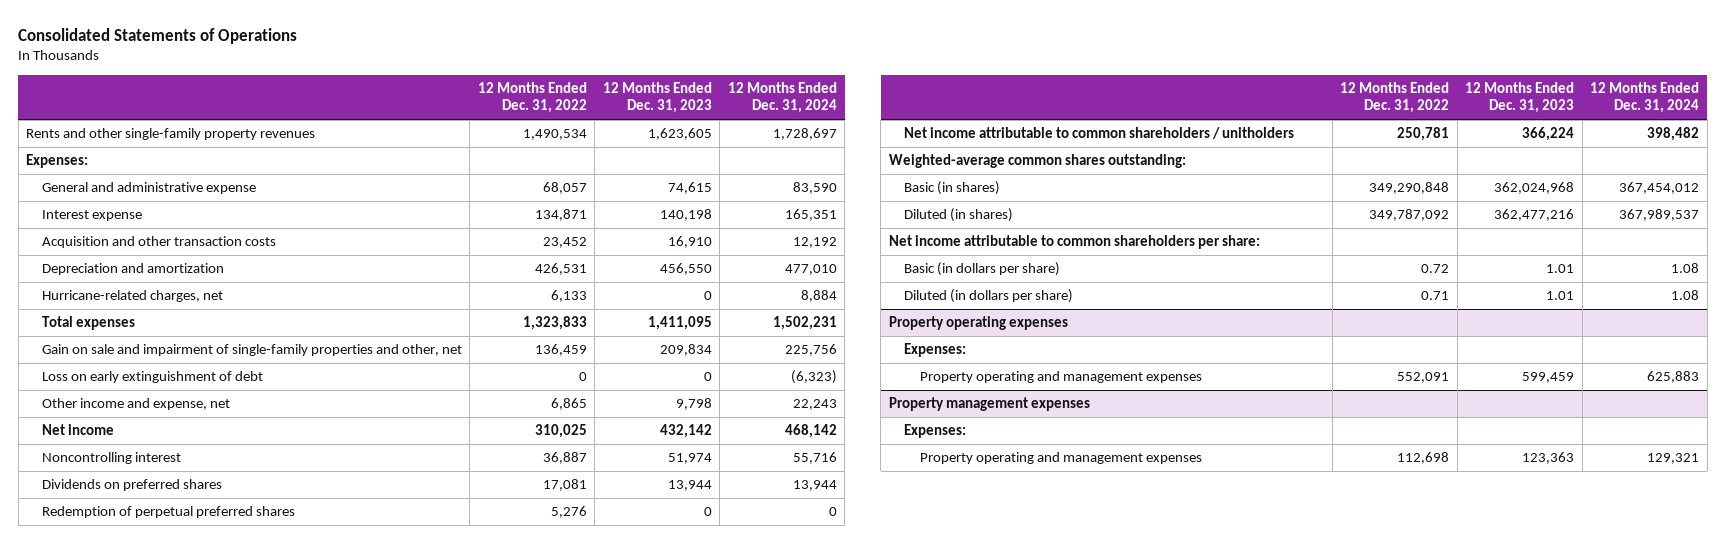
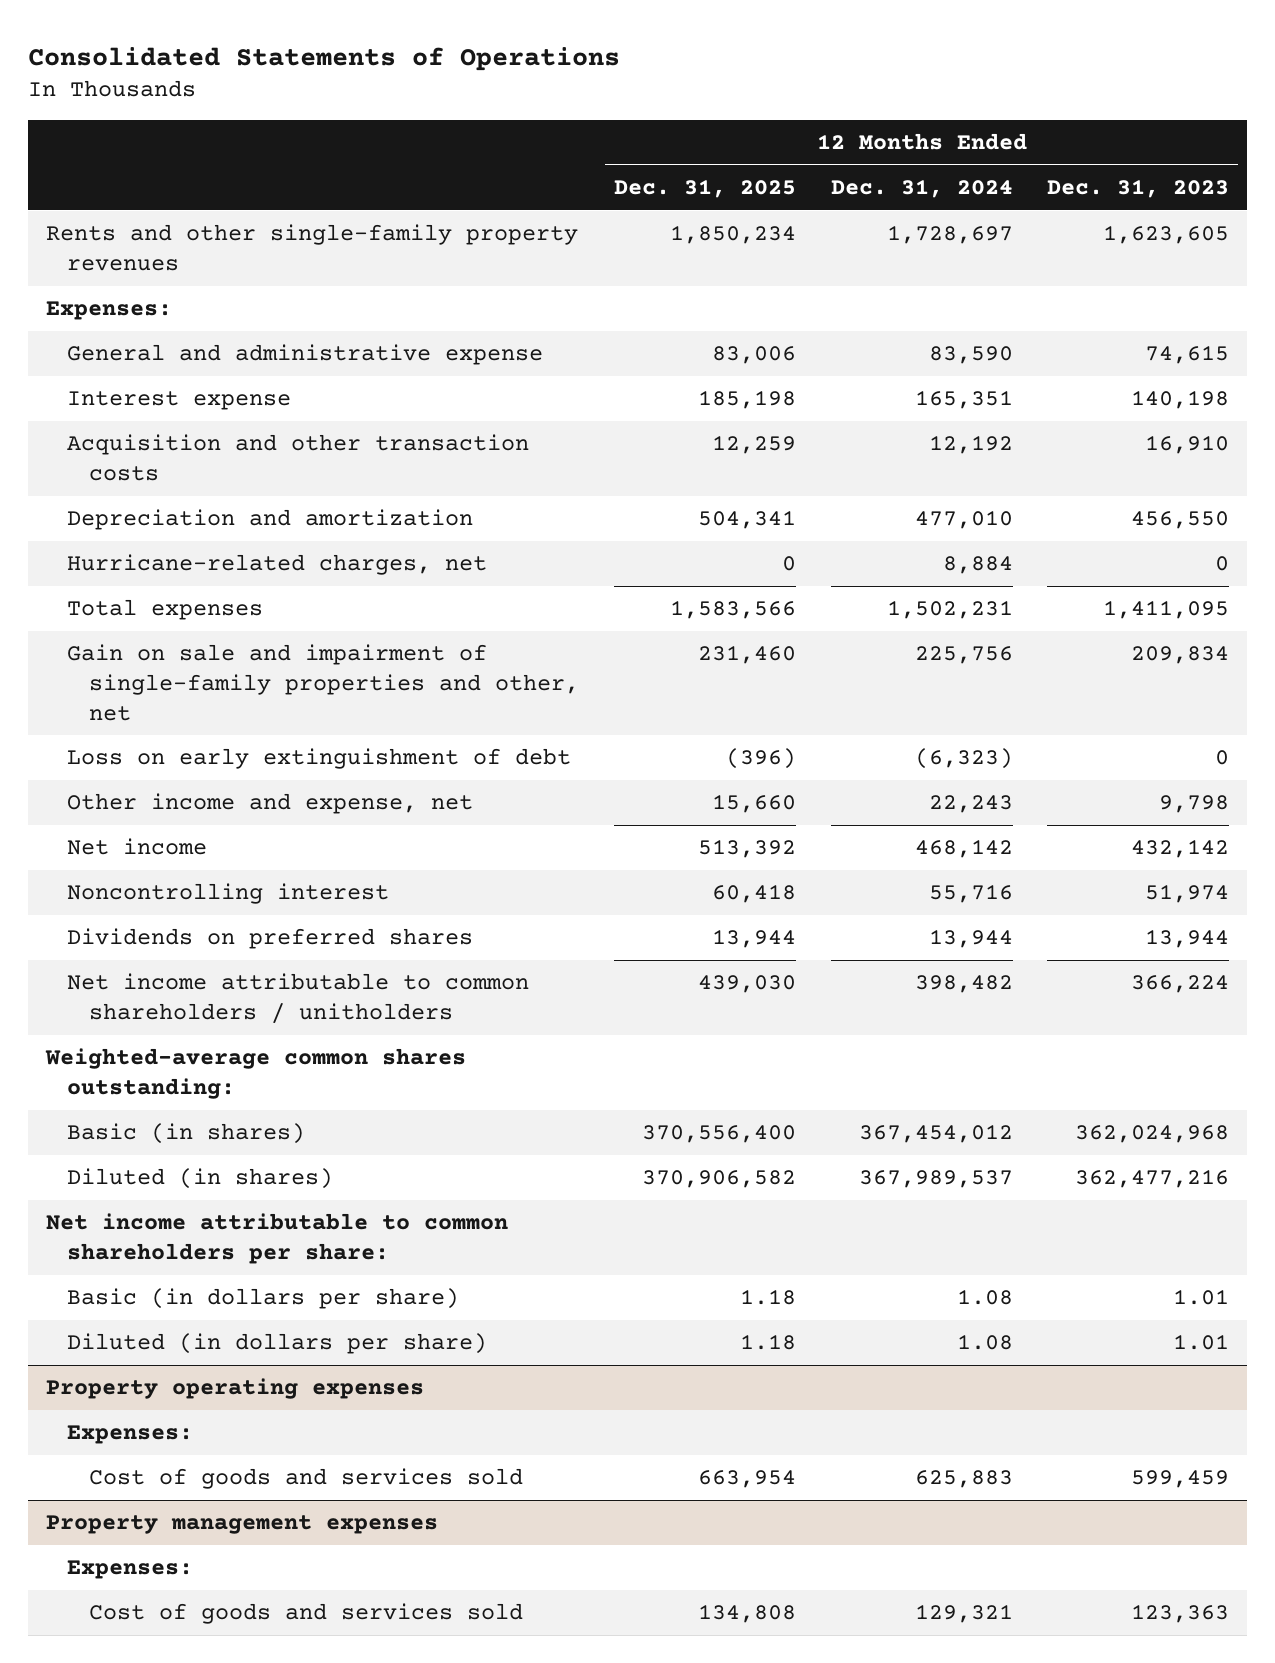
[477,82,587,114] 12 Months Ended Dec. 31, 2022 -> none
none -> [613,178,796,198] Dec. 31, 2025
[41,506,295,519] Redemption of perpetual preferred shares -> none
[919,371,1202,384] Property operating and management expenses -> [89,1468,524,1490] Cost of goods and services sold
[919,452,1202,465] Property operating and management expenses -> [89,1603,524,1625] Cost of goods and services sold

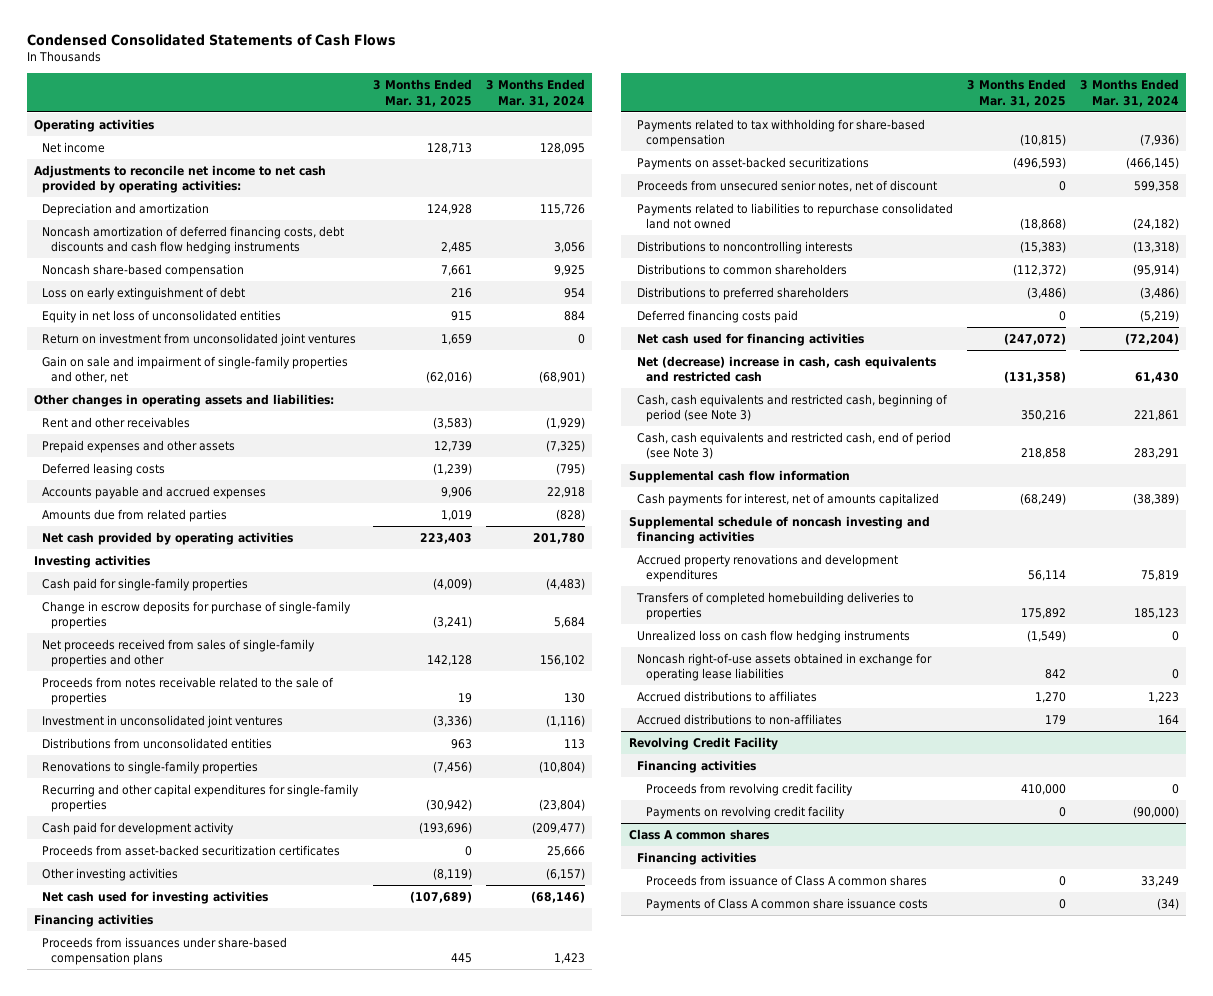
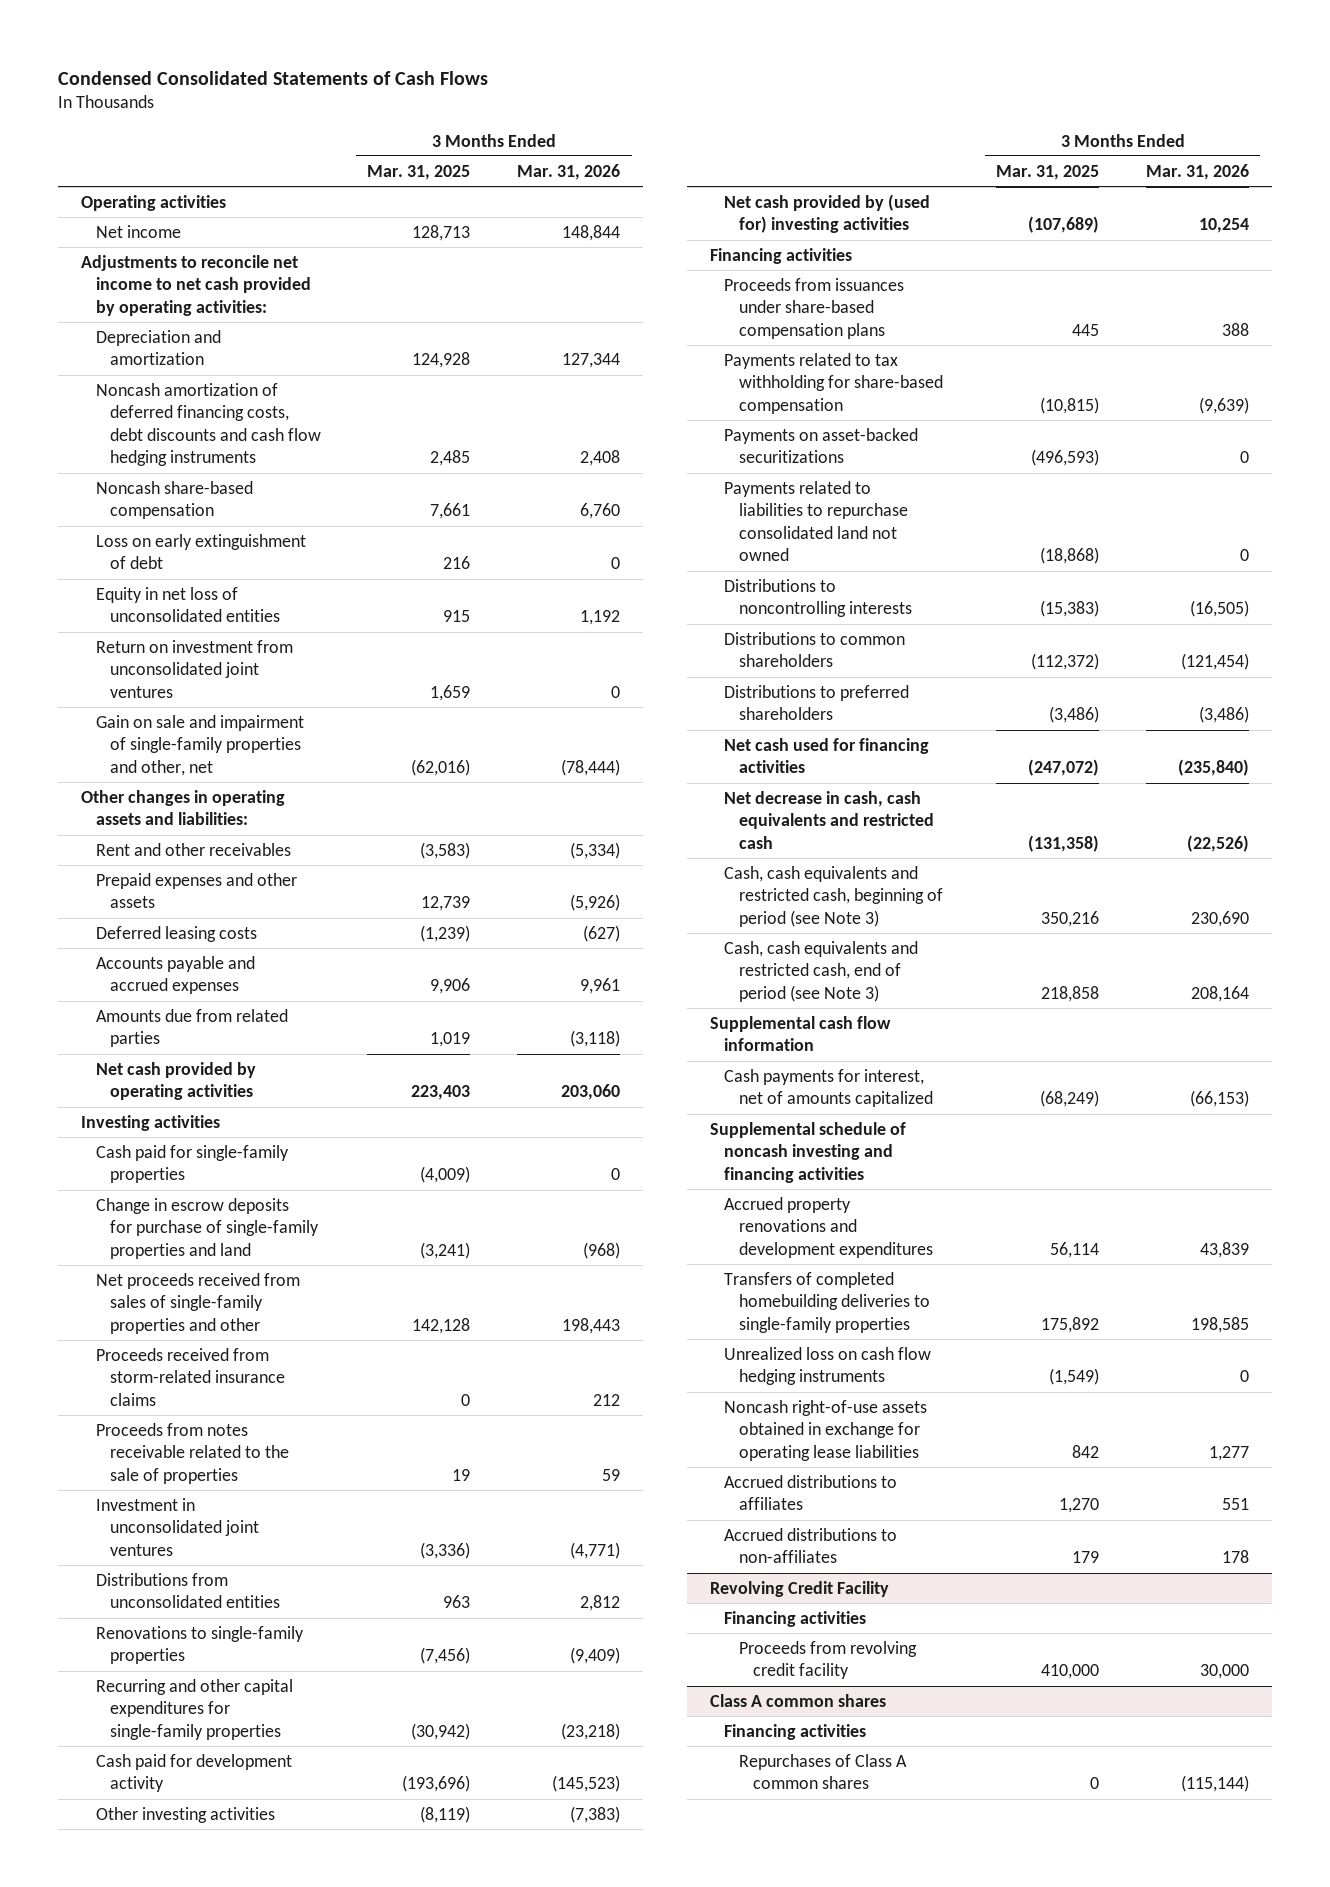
[485,79,585,107] 3 Months Ended Mar. 31, 2024 -> none
none -> [516,163,620,180] Mar. 31, 2026
[42,600,352,630] Change in escrow deposits for purchase of single-family properties -> [95,1197,320,1259] Change in escrow deposits for purchase of single-family properties and land
none -> [95,1347,286,1406] Proceeds received from storm-related insurance claims
[42,844,341,856] Proceeds from asset-backed securitization certificates -> none
[42,890,269,904] Net cash used for investing activities -> [724,193,931,234] Net cash provided by (used for) investing activities
[637,179,938,192] Proceeds from unsecured senior notes, net of discount -> none
[637,309,799,323] Deferred financing costs paid -> none
[637,355,937,383] Net (decrease) increase in cash, cash equivalents and restricted cash -> [724,790,934,849] Net decrease in cash, cash equivalents and restricted cash
[636,591,915,621] Transfers of completed homebuilding deliveries to properties -> [724,1271,930,1333] Transfers of completed homebuilding deliveries to single-family properties
[646,805,846,819] Payments on revolving credit facility -> none
[646,897,929,911] Payments of Class A common share issuance costs -> none
[646,874,928,886] Proceeds from issuance of Class A common shares -> [738,1753,907,1790] Repurchases of Class A common shares

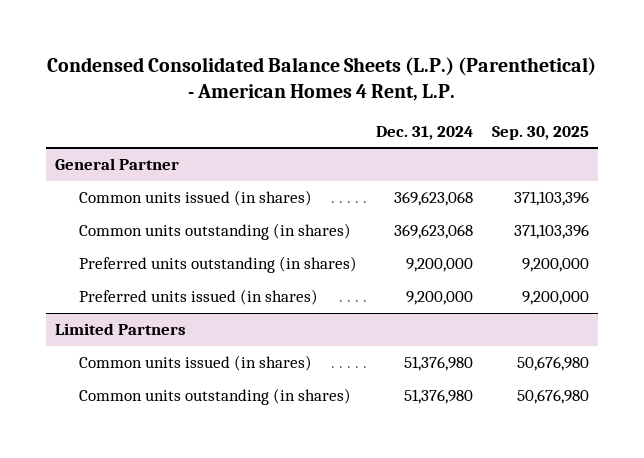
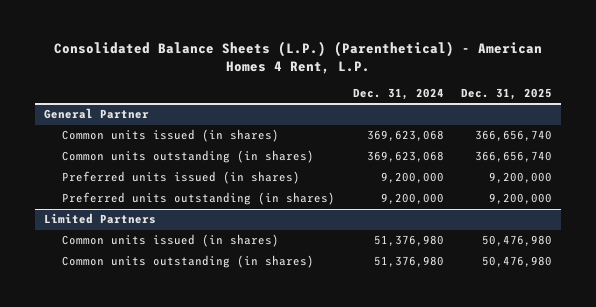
[46,56,596,101] Condensed Consolidated Balance Sheets (L.P.) (Parenthetical) - American Homes 4 Rent, L.P. -> [54,40,543,75] Consolidated Balance Sheets (L.P.) (Parenthetical) - American Homes 4 Rent, L.P.
[491,125,589,140] Sep. 30, 2025 -> none
none -> [461,88,553,101] Dec. 31, 2025
[79,256,358,274] Preferred units outstanding (in shares) -> [61,192,335,206] Preferred units outstanding (in shares)

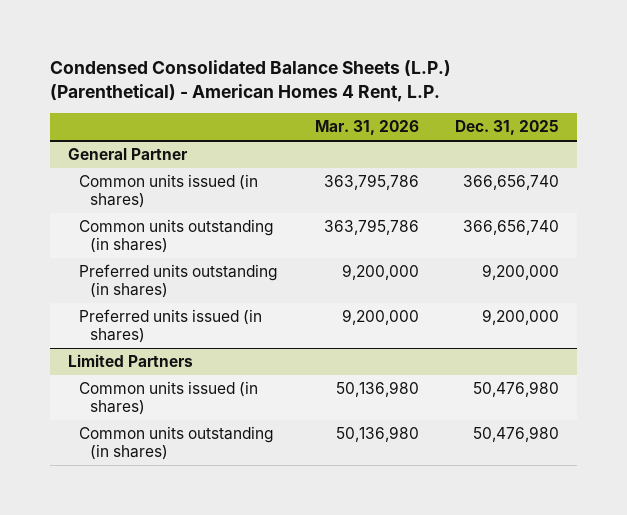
[54,40,543,75] Consolidated Balance Sheets (L.P.) (Parenthetical) - American Homes 4 Rent, L.P. -> [50,59,452,102] Condensed Consolidated Balance Sheets (L.P.) (Parenthetical) - American Homes 4 Rent, L.P.
[352,88,444,101] Dec. 31, 2024 -> none
none -> [314,120,419,136] Mar. 31, 2026
[61,171,300,185] Preferred units issued (in shares) -> [79,309,263,343] Preferred units issued (in shares)

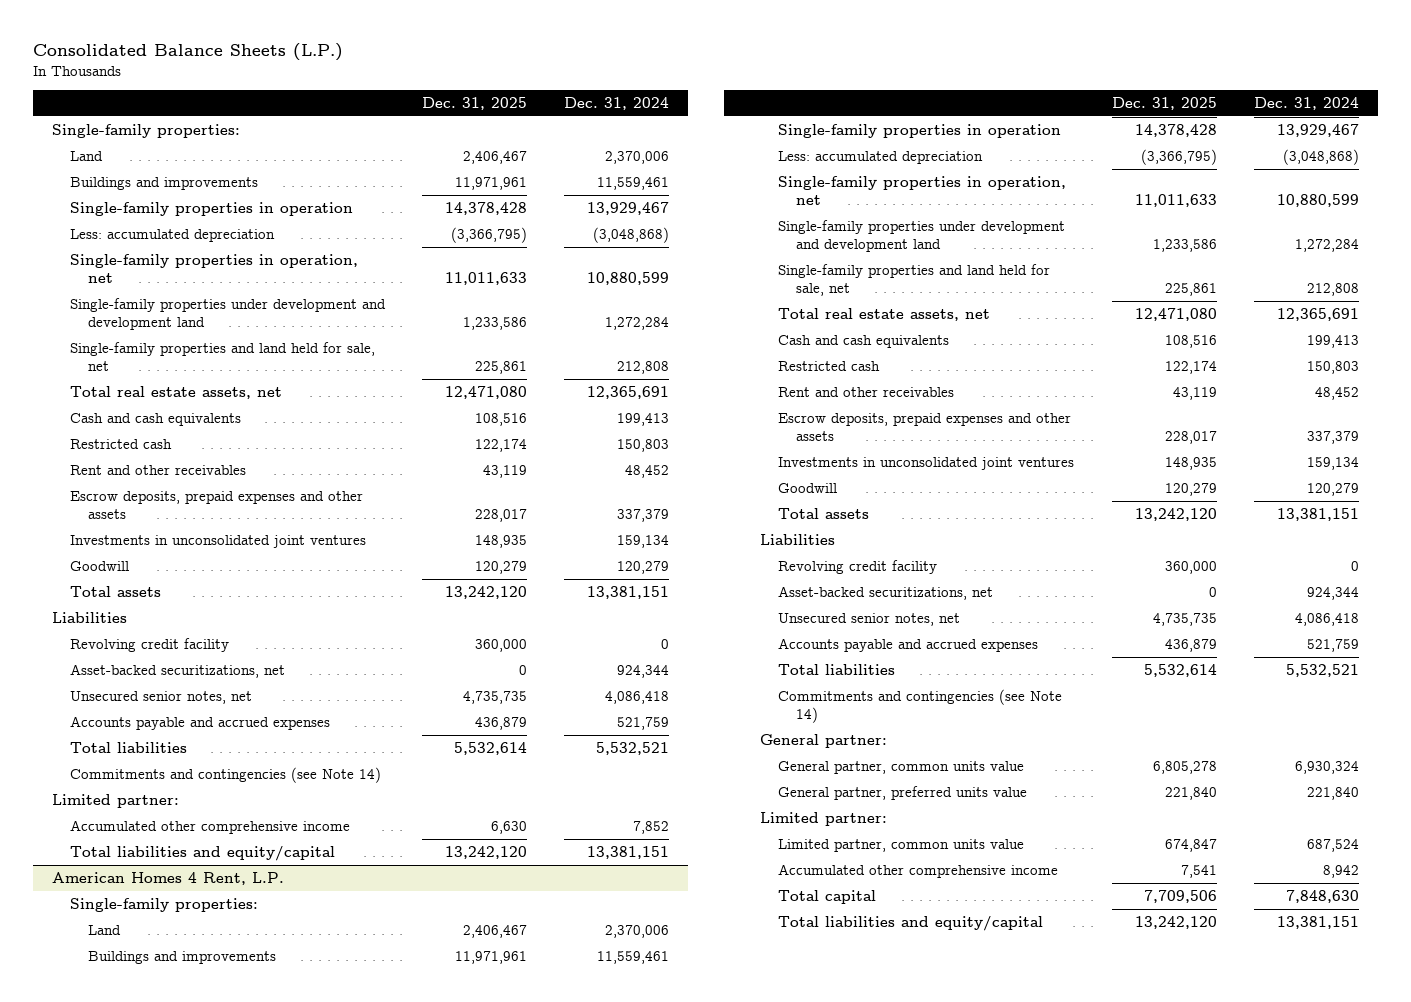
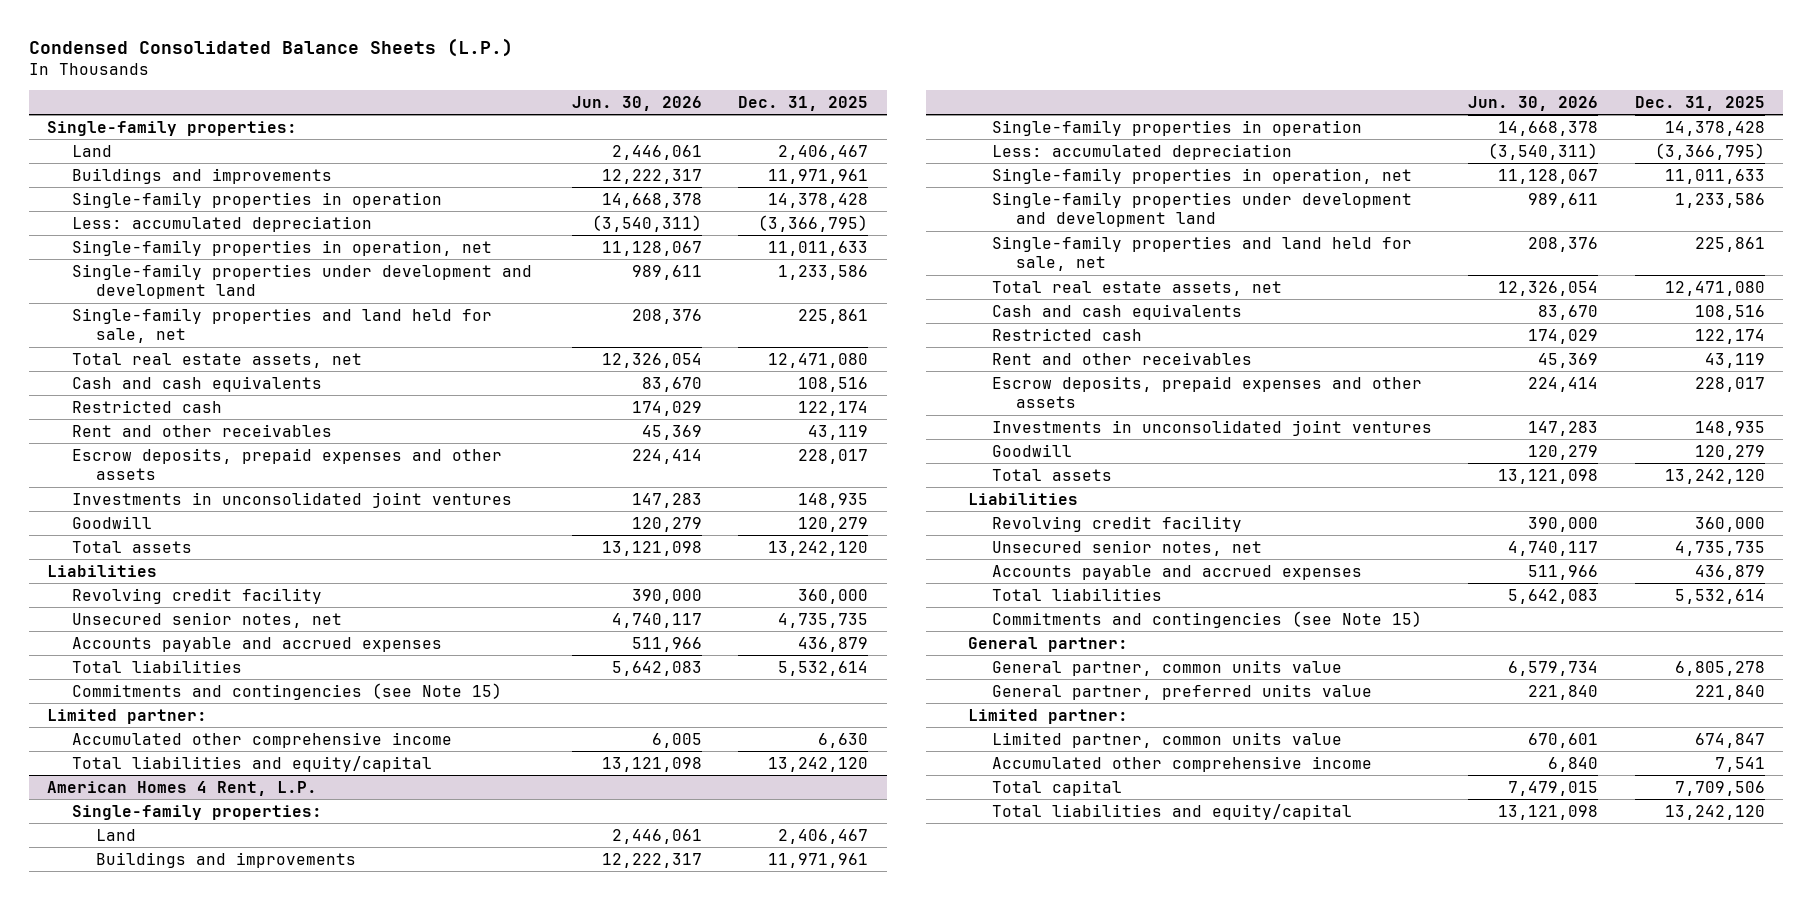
[33,42,344,61] Consolidated Balance Sheets (L.P.) -> [29,37,514,57] Condensed Consolidated Balance Sheets (L.P.)
[564,96,670,110] Dec. 31, 2024 -> none
none -> [571,95,702,111] Jun. 30, 2026
[69,663,285,678] Asset-backed securitizations, net -> none
[69,766,381,783] Commitments and contingencies (see Note 14) -> [71,682,502,700] Commitments and contingencies (see Note 15)
[777,585,993,600] Asset-backed securitizations, net -> none
[777,688,1062,724] Commitments and contingencies (see Note 14) -> [991,610,1422,628] Commitments and contingencies (see Note 15)

